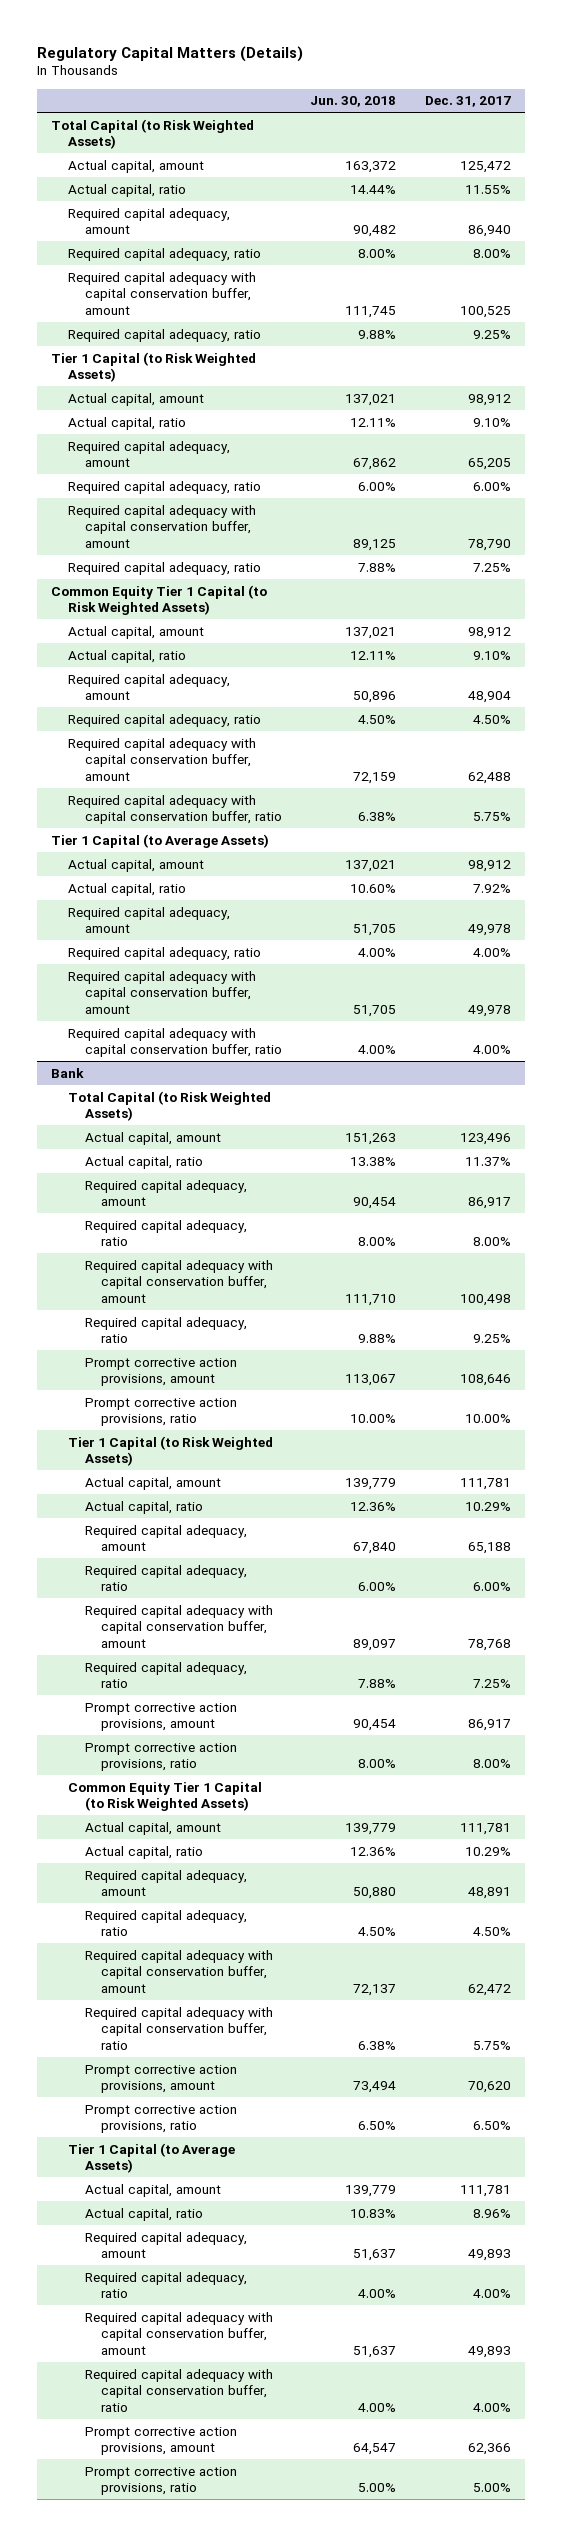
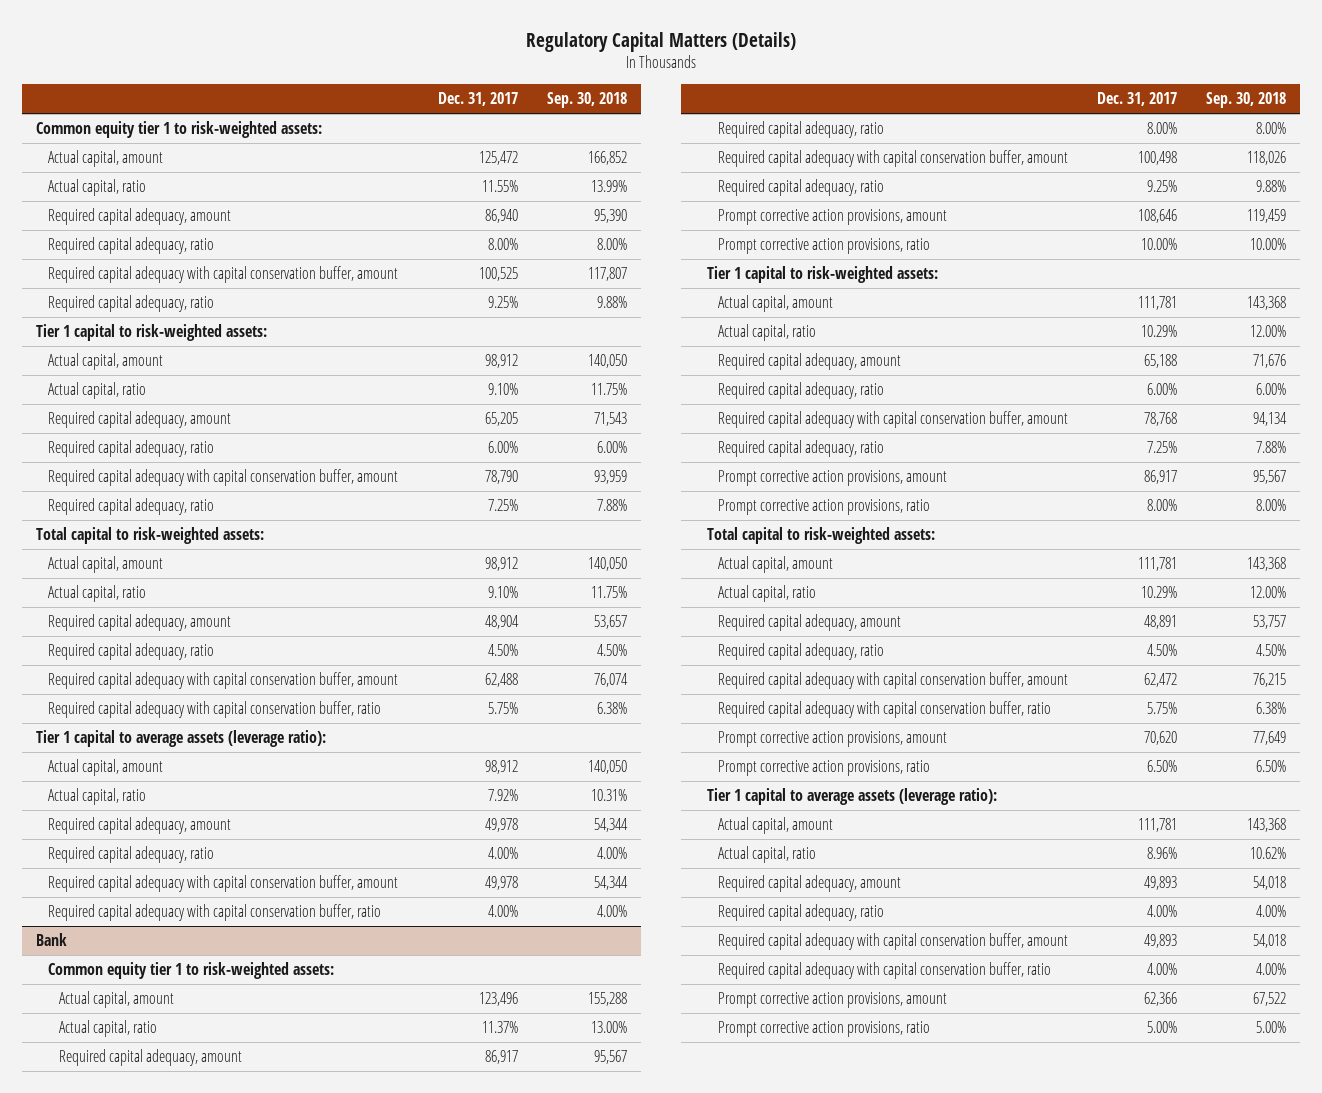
[310,96,397,108] Jun. 30, 2018 -> none
none -> [546,92,627,109] Sep. 30, 2018
[51,118,255,150] Total Capital (to Risk Weighted Assets) -> [36,121,323,139] Common equity tier 1 to risk-weighted assets:
[51,351,257,383] Tier 1 Capital (to Risk Weighted Assets) -> [36,324,268,342] Tier 1 capital to risk-weighted assets:
[51,584,268,616] Common Equity Tier 1 Capital (to Risk Weighted Assets) -> [36,527,265,545] Total capital to risk-weighted assets:
[51,833,270,848] Tier 1 Capital (to Average Assets) -> [36,730,327,748] Tier 1 capital to average assets (leverage ratio):
[67,1090,271,1122] Total Capital (to Risk Weighted Assets) -> [47,962,334,980] Common equity tier 1 to risk-weighted assets:
[67,1435,273,1467] Tier 1 Capital (to Risk Weighted Assets) -> [706,266,938,284] Tier 1 capital to risk-weighted assets:
[67,1781,262,1812] Common Equity Tier 1 Capital (to Risk Weighted Assets) -> [706,527,935,545] Total capital to risk-weighted assets:
[67,2142,235,2174] Tier 1 Capital (to Average Assets) -> [706,788,997,806] Tier 1 capital to average assets (leverage ratio):

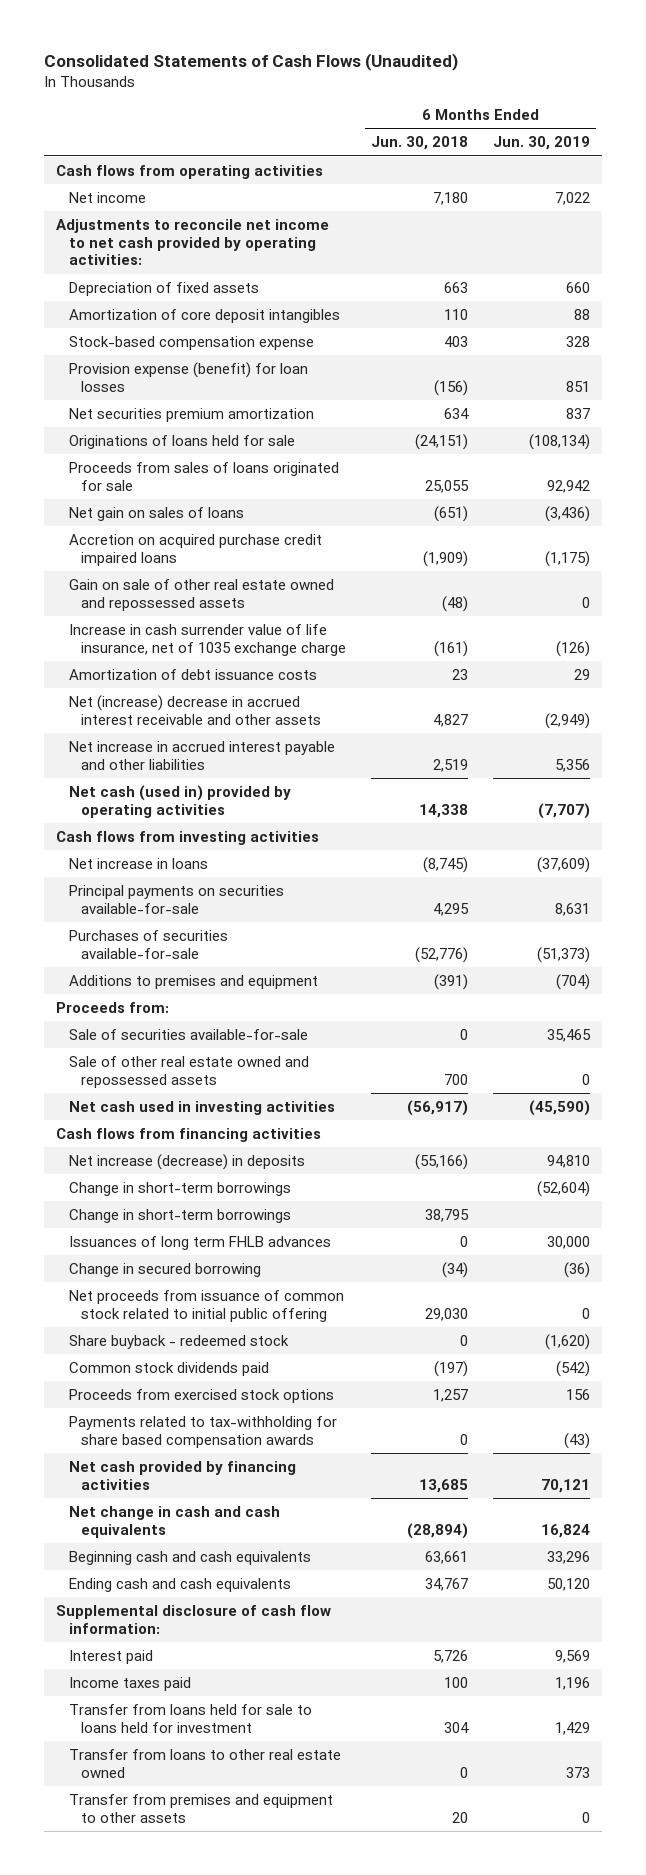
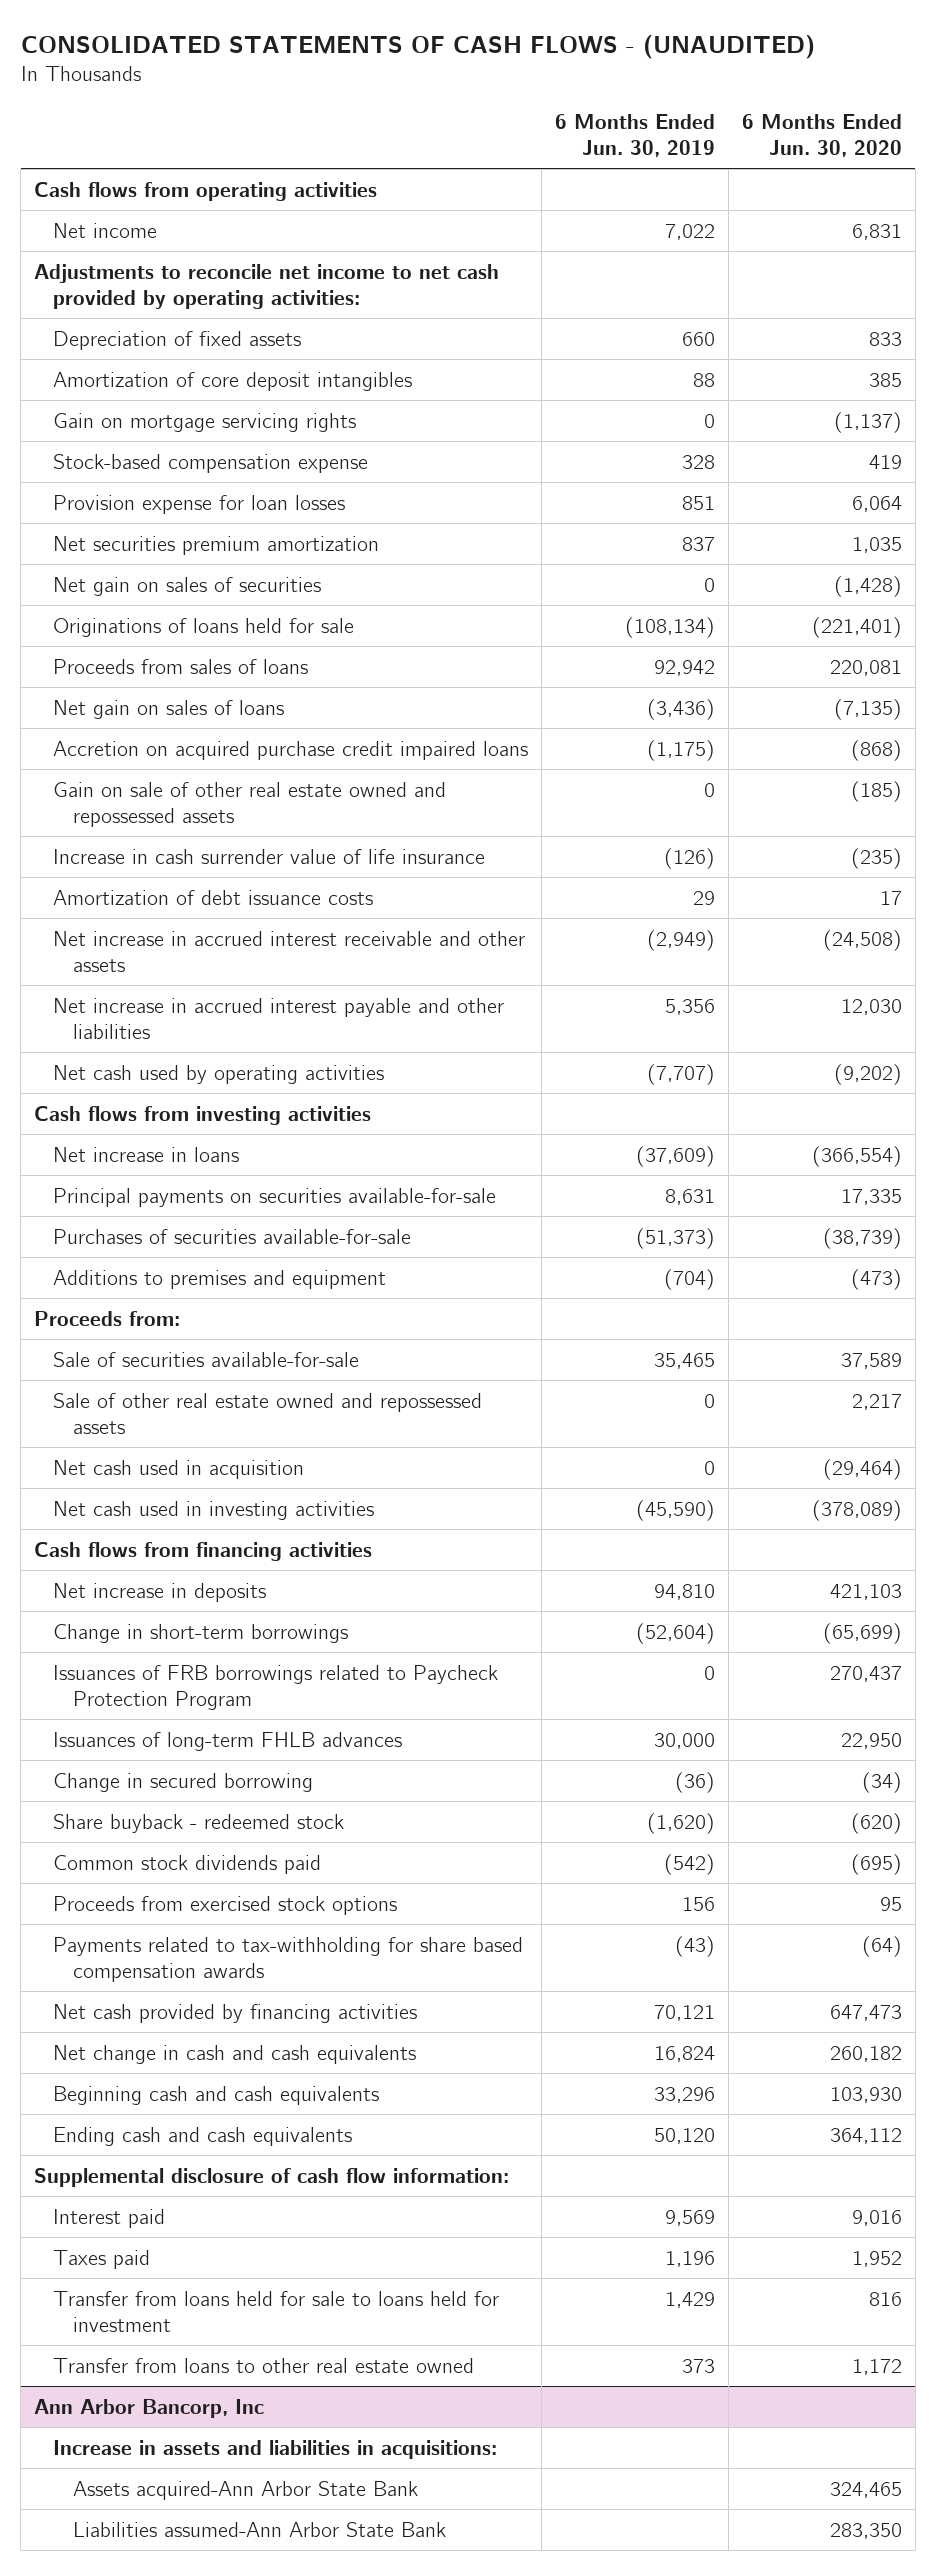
[43,52,458,71] Consolidated Statements of Cash Flows (Unaudited) -> [20,34,815,59] CONSOLIDATED STATEMENTS OF CASH FLOWS - (UNAUDITED)
[371,136,469,151] Jun. 30, 2018 -> none
none -> [742,113,903,157] 6 Months Ended Jun. 30, 2020
none -> [53,412,357,432] Gain on mortgage servicing rights
[68,361,308,392] Provision expense (benefit) for loan losses -> [53,494,346,514] Provision expense for loan losses
none -> [53,576,322,596] Net gain on sales of securities
[68,461,339,491] Proceeds from sales of loans originated for sale -> [53,658,309,674] Proceeds from sales of loans
[68,623,347,656] Increase in cash surrender value of life insurance, net of 1035 exchange charge -> [53,848,486,864] Increase in cash surrender value of life insurance
[68,694,322,725] Net (increase) decrease in accrued interest receivable and other assets -> [53,930,526,972] Net increase in accrued interest receivable and other assets
[68,784,291,818] Net cash (used in) provided by operating activities -> [53,1064,385,1084] Net cash used by operating activities
none -> [53,1459,305,1479] Net cash used in acquisition
[68,1153,305,1170] Net increase (decrease) in deposits -> [53,1582,267,1602] Net increase in deposits
[68,1208,291,1223] Change in short-term borrowings -> none
none -> [53,1664,499,1710] Issuances of FRB borrowings related to Paycheck Protection Program
[68,1235,331,1250] Issuances of long term FHLB advances -> [53,1731,403,1751] Issuances of long-term FHLB advances
[68,1289,344,1322] Net proceeds from issuance of common stock related to initial public offering -> none
[68,1676,191,1691] Income taxes paid -> [53,2249,151,2269] Taxes paid
[68,1793,333,1823] Transfer from premises and equipment to other assets -> none
none -> [34,2398,265,2418] Ann Arbor Bancorp, Inc
none -> [53,2439,498,2459] Increase in assets and liabilities in acquisitions:
none -> [72,2480,418,2500] Assets acquired-Ann Arbor State Bank
none -> [72,2521,446,2537] Liabilities assumed-Ann Arbor State Bank

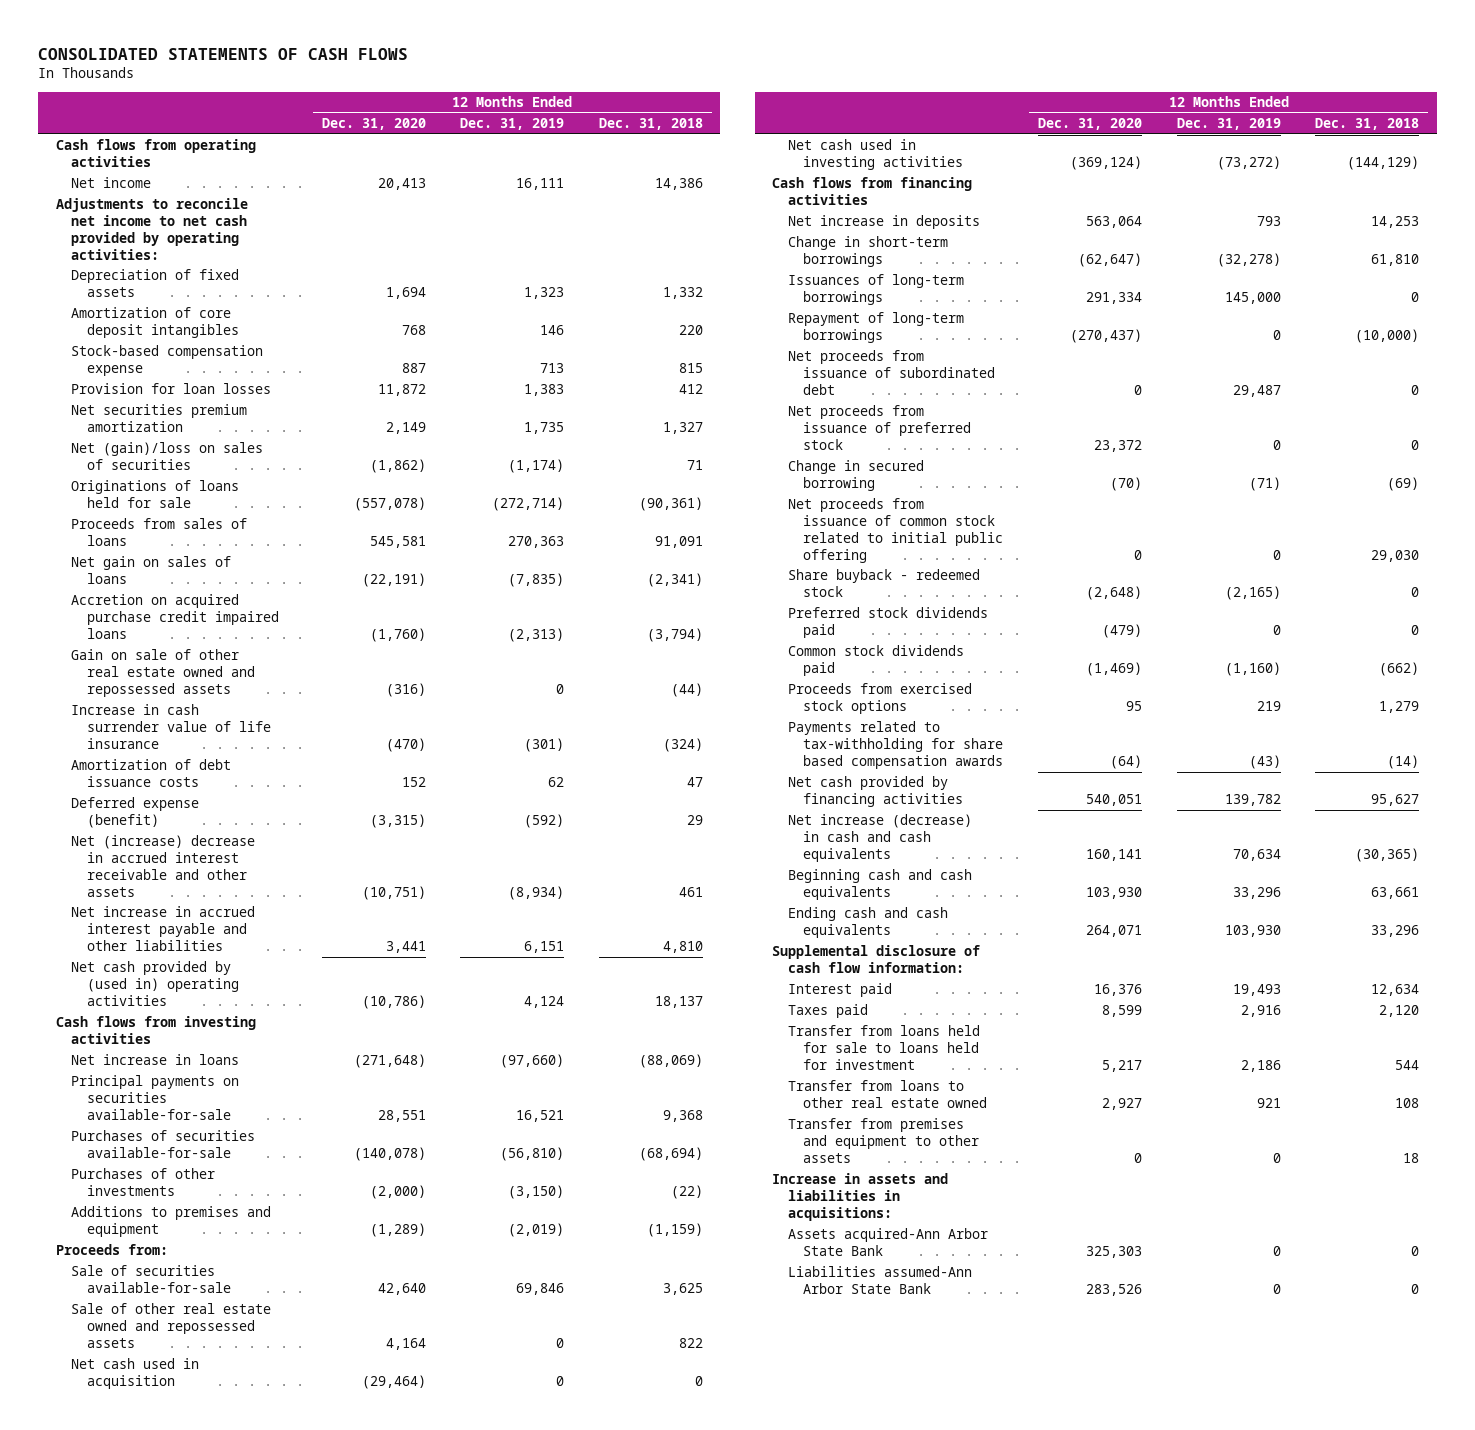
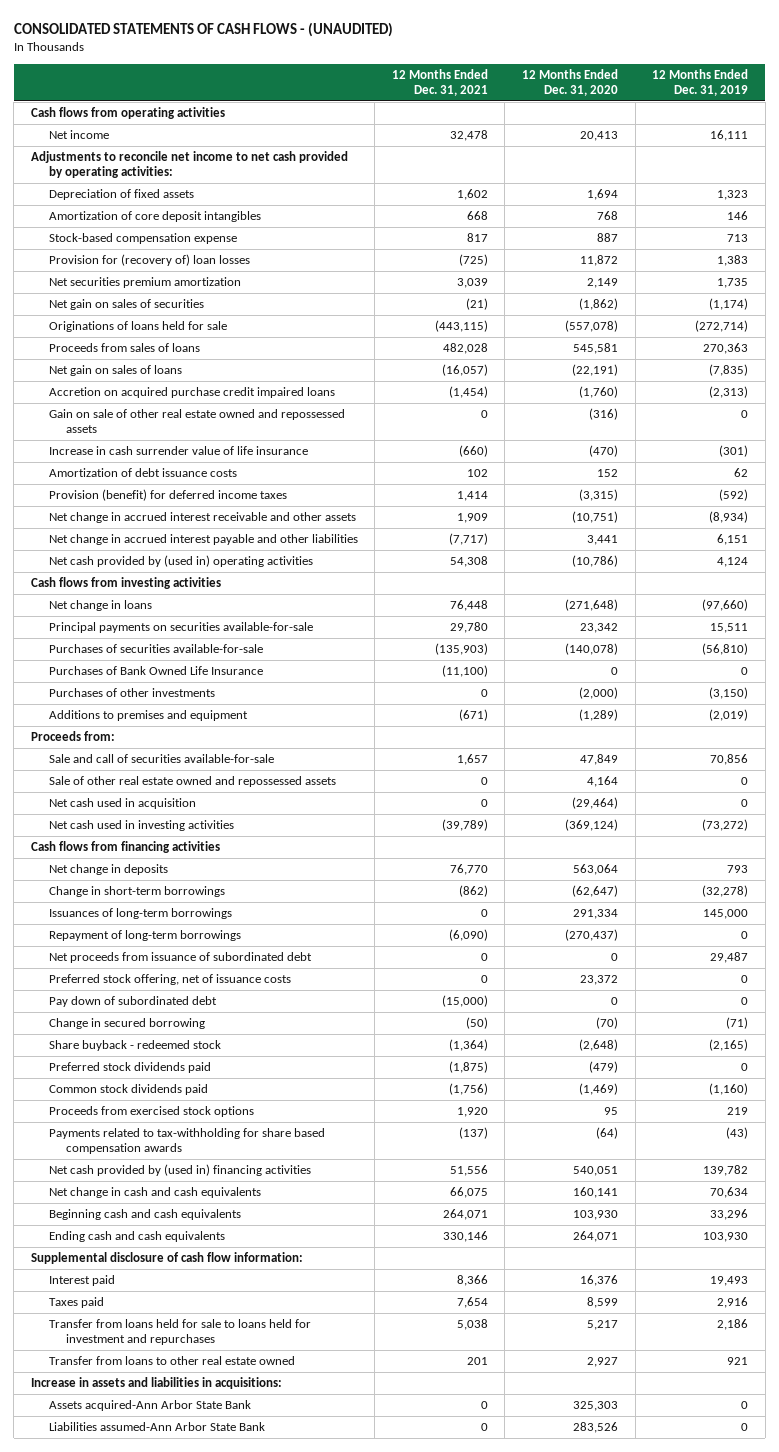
[38,47,409,60] CONSOLIDATED STATEMENTS OF CASH FLOWS -> [13,21,393,37] CONSOLIDATED STATEMENTS OF CASH FLOWS - (UNAUDITED)
[598,118,703,131] Dec. 31, 2018 -> none
none -> [391,69,488,96] 12 Months Ended Dec. 31, 2021
[71,383,272,395] Provision for loan losses -> [48,254,250,267] Provision for (recovery of) loan losses
[71,442,264,471] Net (gain)/loss on sales of securities -> [48,299,204,311] Net gain on sales of securities
[71,797,200,829] Deferred expense (benefit) -> [48,489,287,502] Provision (benefit) for deferred income taxes
[71,835,256,897] Net (increase) decrease in accrued interest receivable and other assets -> [48,512,356,524] Net change in accrued interest receivable and other assets
[71,906,256,951] Net increase in accrued interest payable and other liabilities -> [48,534,358,546] Net change in accrued interest payable and other liabilities
[71,1054,240,1066] Net increase in loans -> [48,600,152,612] Net change in loans
[377,1109,426,1122] 28,551 -> [580,623,619,634] 23,342
[516,1109,565,1122] 16,521 -> [710,623,749,634] 15,511
none -> [48,666,263,676] Purchases of Bank Owned Life Insurance
[71,1265,231,1294] Sale of securities available-for-sale -> [48,754,274,764] Sale and call of securities available-for-sale
[377,1283,426,1296] 42,640 -> [580,754,619,766] 47,849
[516,1283,565,1296] 69,846 -> [710,754,749,766] 70,856
[787,215,980,230] Net increase in deposits -> [48,864,168,876] Net change in deposits
[787,405,972,450] Net proceeds from issuance of preferred stock -> [48,974,291,986] Preferred stock offering, net of issuance costs
none -> [48,996,217,1008] Pay down of subordinated debt
[787,498,1004,563] Net proceeds from issuance of common stock related to initial public offering -> none
[787,776,964,808] Net cash provided by financing activities -> [48,1164,311,1177] Net cash provided by (used in) financing activities
[787,814,972,862] Net increase (decrease) in cash and cash equivalents -> [48,1187,261,1199] Net change in cash and cash equivalents
[787,1025,980,1070] Transfer from loans held for sale to loans held for investment -> [48,1319,311,1346] Transfer from loans held for sale to loans held for investment and repurchases
[787,1118,980,1163] Transfer from premises and equipment to other assets -> none

